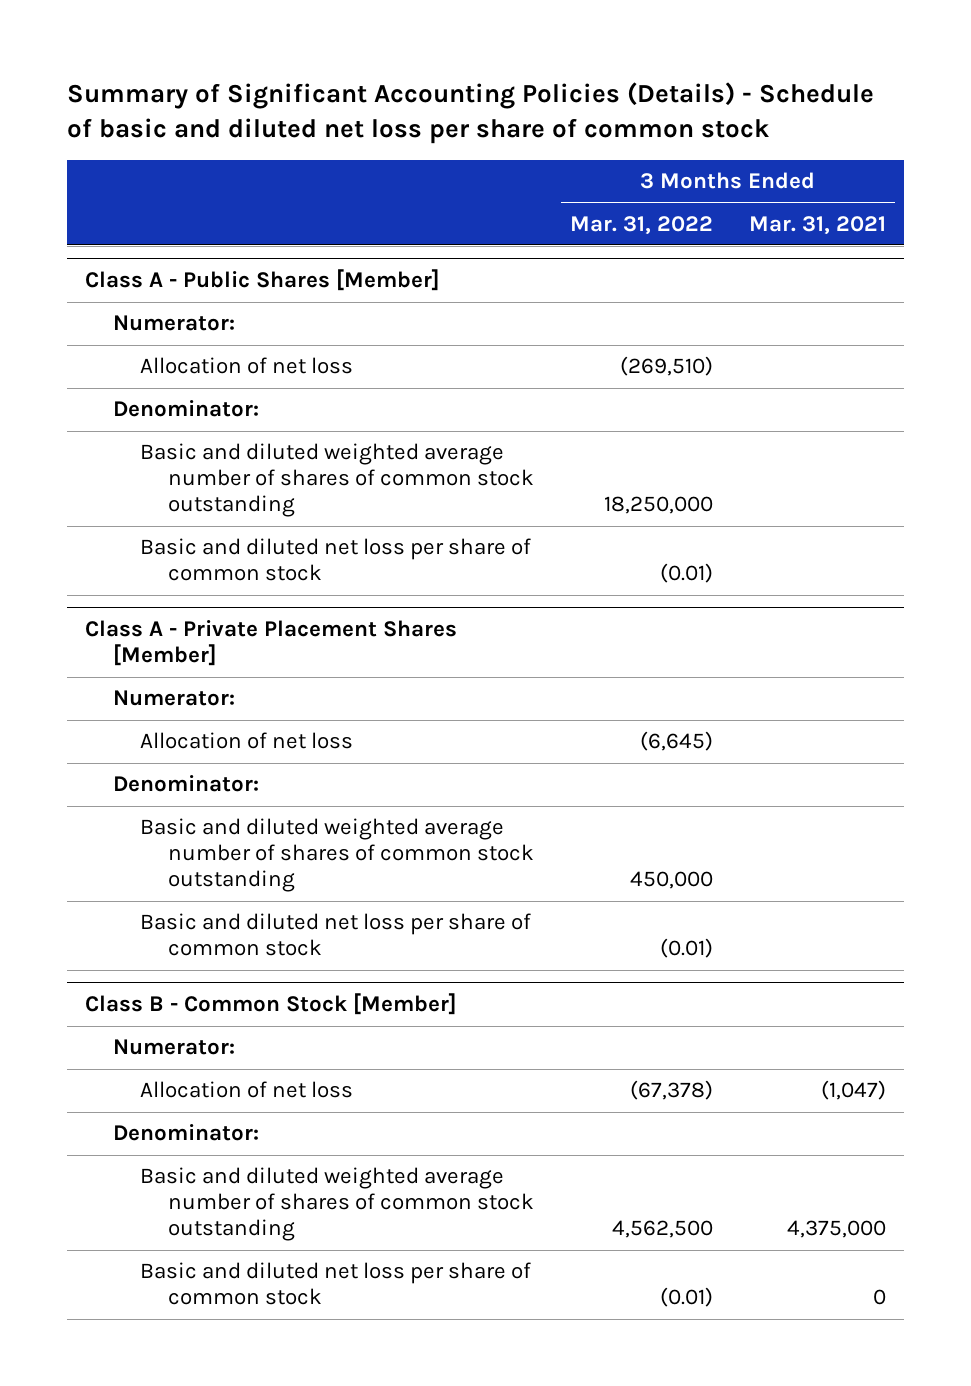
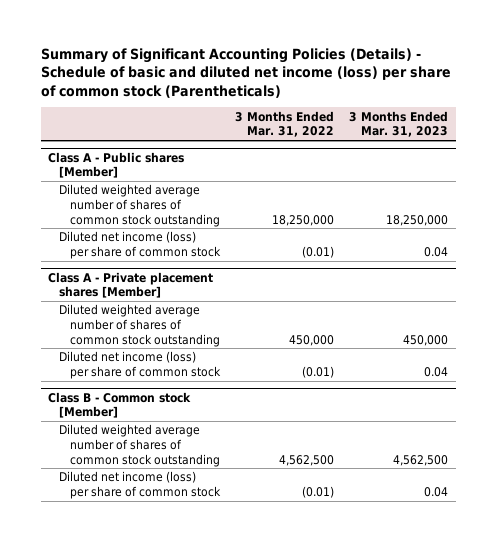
[67,82,875,145] Summary of Significant Accounting Policies (Details) - Schedule of basic and diluted net loss per share of common stock -> [40,47,451,98] Summary of Significant Accounting Policies (Details) - Schedule of basic and diluted net income (loss) per share of common stock (Parentheticals)
[748,215,886,235] Mar. 31, 2021 -> none
none -> [349,110,449,138] 3 Months Ended Mar. 31, 2023
[112,315,235,332] Numerator: -> none
[140,357,354,375] Allocation of net loss -> none
[112,400,259,418] Denominator: -> none
[112,690,235,707] Numerator: -> none
[140,732,354,750] Allocation of net loss -> none
[112,775,259,793] Denominator: -> none
[112,1039,235,1056] Numerator: -> none
[140,1081,354,1099] Allocation of net loss -> none
[112,1124,259,1142] Denominator: -> none
[85,269,441,292] Class A - Public Shares [Member] -> [48,151,185,179] Class A - Public shares [Member]
[140,443,534,518] Basic and diluted weighted average number of shares of common stock outstanding -> [59,184,221,227] Diluted weighted average number of shares of common stock outstanding
[140,538,532,582] Basic and diluted net loss per share of common stock -> [59,231,222,259] Diluted net income (loss) per share of common stock
[85,620,458,667] Class A - Private Placement Shares [Member] -> [48,271,214,299] Class A - Private placement shares [Member]
[140,818,534,893] Basic and diluted weighted average number of shares of common stock outstanding -> [59,304,221,347] Diluted weighted average number of shares of common stock outstanding
[140,913,532,957] Basic and diluted net loss per share of common stock -> [59,351,222,379] Diluted net income (loss) per share of common stock
[85,993,458,1016] Class B - Common Stock [Member] -> [48,391,192,419] Class B - Common stock [Member]
[140,1167,534,1242] Basic and diluted weighted average number of shares of common stock outstanding -> [59,424,221,467] Diluted weighted average number of shares of common stock outstanding
[140,1262,532,1306] Basic and diluted net loss per share of common stock -> [59,471,222,499] Diluted net income (loss) per share of common stock

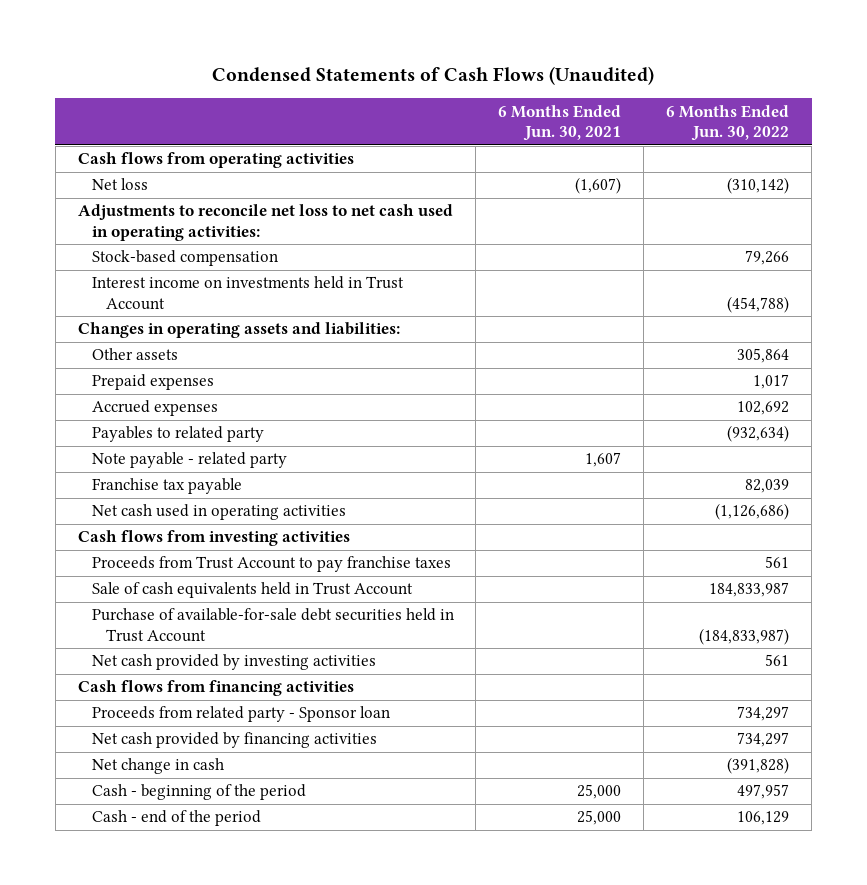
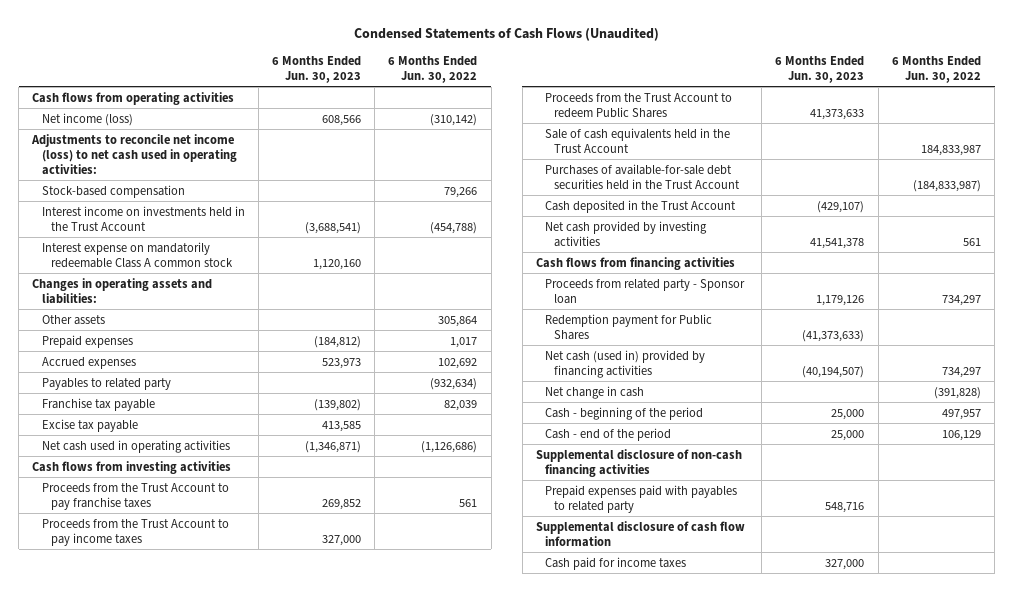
[498,104,622,142] 6 Months Ended Jun. 30, 2021 -> none
none -> [272,55,362,83] 6 Months Ended Jun. 30, 2023
[91,178,148,191] Net loss -> [41,112,133,126] Net income (loss)
[77,204,453,241] Adjustments to reconcile net loss to net cash used in operating activities: -> [31,133,237,175] Adjustments to reconcile net income (loss) to net cash used in operating activities:
[91,276,404,310] Interest income on investments held in Trust Account -> [41,205,245,231] Interest income on investments held in the Trust Account
none -> [41,241,233,268] Interest expense on mandatorily redeemable Class A common stock
[91,452,287,469] Note payable - related party -> none
none -> [41,418,138,432] Excise tax payable
[91,556,451,573] Proceeds from Trust Account to pay franchise taxes -> [41,482,229,510] Proceeds from the Trust Account to pay franchise taxes
none -> [41,518,229,546] Proceeds from the Trust Account to pay income taxes
none -> [545,92,733,118] Proceeds from the Trust Account to redeem Public Shares
[91,582,413,599] Sale of cash equivalents held in Trust Account -> [545,127,731,153] Sale of cash equivalents held in the Trust Account
[91,608,454,642] Purchase of available-for-sale debt securities held in Trust Account -> [545,163,741,190] Purchases of available-for-sale debt securities held in the Trust Account
none -> [545,199,737,213] Cash deposited in the Trust Account
none -> [545,313,713,340] Redemption payment for Public Shares
[91,732,377,749] Net cash provided by financing activities -> [545,349,706,378] Net cash (used in) provided by financing activities
none -> [535,448,742,477] Supplemental disclosure of non-cash financing activities
none -> [545,484,738,513] Prepaid expenses paid with payables to related party
none -> [535,520,745,547] Supplemental disclosure of cash flow information
none -> [545,556,687,570] Cash paid for income taxes

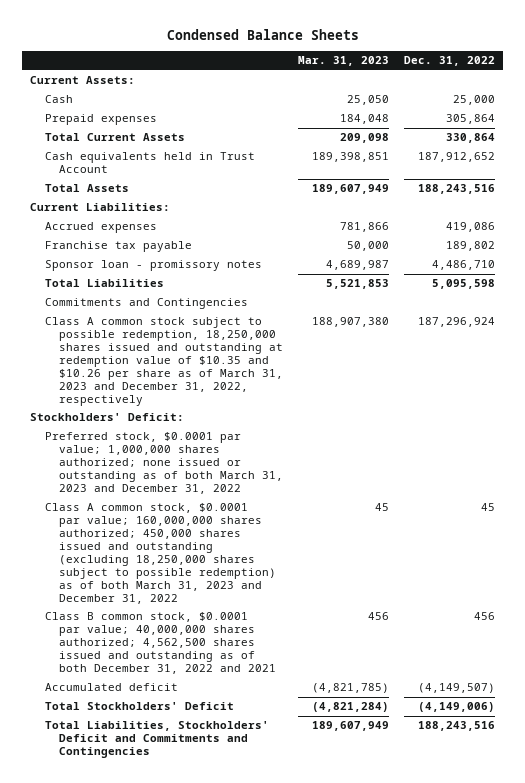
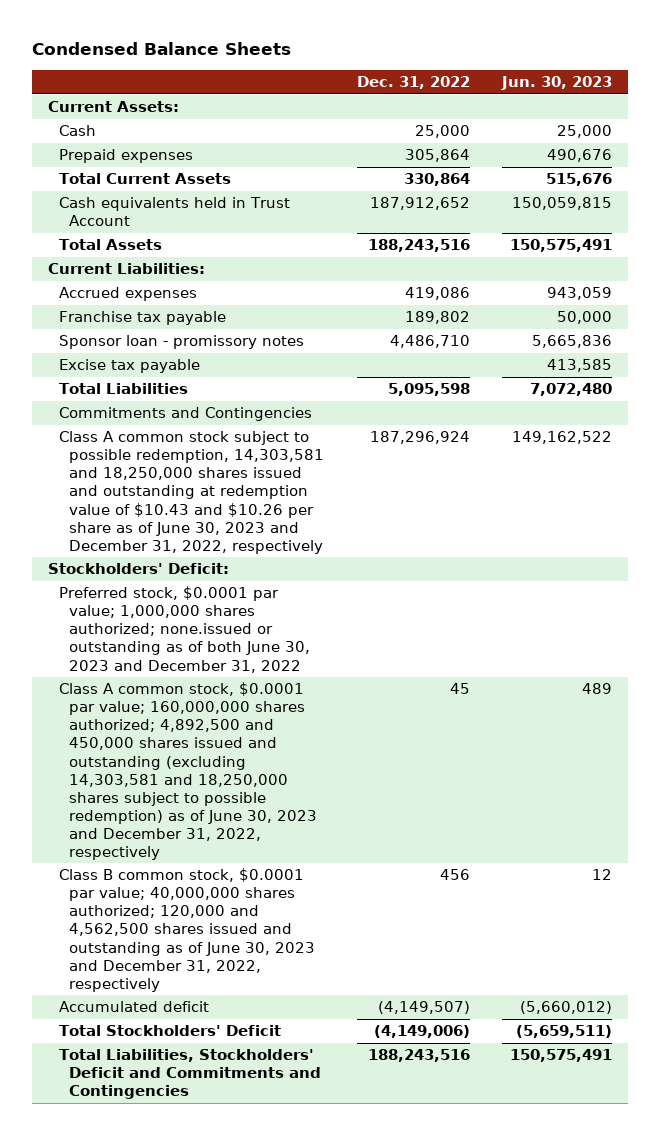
[298,56,390,67] Mar. 31, 2023 -> none
none -> [501,76,613,91] Jun. 30, 2023
none -> [58,359,200,374] Excise tax payable
[44,317,284,407] Class A common stock subject to possible redemption, 18,250,000 shares issued and outstanding at redemption value of $10.35 and $10.26 per share as of March 31, 2023 and December 31, 2022, respectively -> [58,431,325,554] Class A common stock subject to possible redemption, 14,303,581 and 18,250,000 shares issued and outstanding at redemption value of $10.43 and $10.26 per share as of June 30, 2023 and December 31, 2022, respectively
[44,432,284,495] Preferred stock, $0.0001 par value; 1,000,000 shares authorized; none issued or outstanding as of both March 31, 2023 and December 31, 2022 -> [58,586,311,673] Preferred stock, $0.0001 par value; 1,000,000 shares authorized; none.issued or outstanding as of both June 30, 2023 and December 31, 2022
[44,503,277,605] Class A common stock, $0.0001 par value; 160,000,000 shares authorized; 450,000 shares issued and outstanding (excluding 18,250,000 shares subject to possible redemption) as of both March 31, 2023 and December 31, 2022 -> [58,682,318,860] Class A common stock, $0.0001 par value; 160,000,000 shares authorized; 4,892,500 and 450,000 shares issued and outstanding (excluding 14,303,581 and 18,250,000 shares subject to possible redemption) as of June 30, 2023 and December 31, 2022, respectively
[44,612,277,675] Class B common stock, $0.0001 par value; 40,000,000 shares authorized; 4,562,500 shares issued and outstanding as of both December 31, 2022 and 2021 -> [58,868,316,992] Class B common stock, $0.0001 par value; 40,000,000 shares authorized; 120,000 and 4,562,500 shares issued and outstanding as of June 30, 2023 and December 31, 2022, respectively

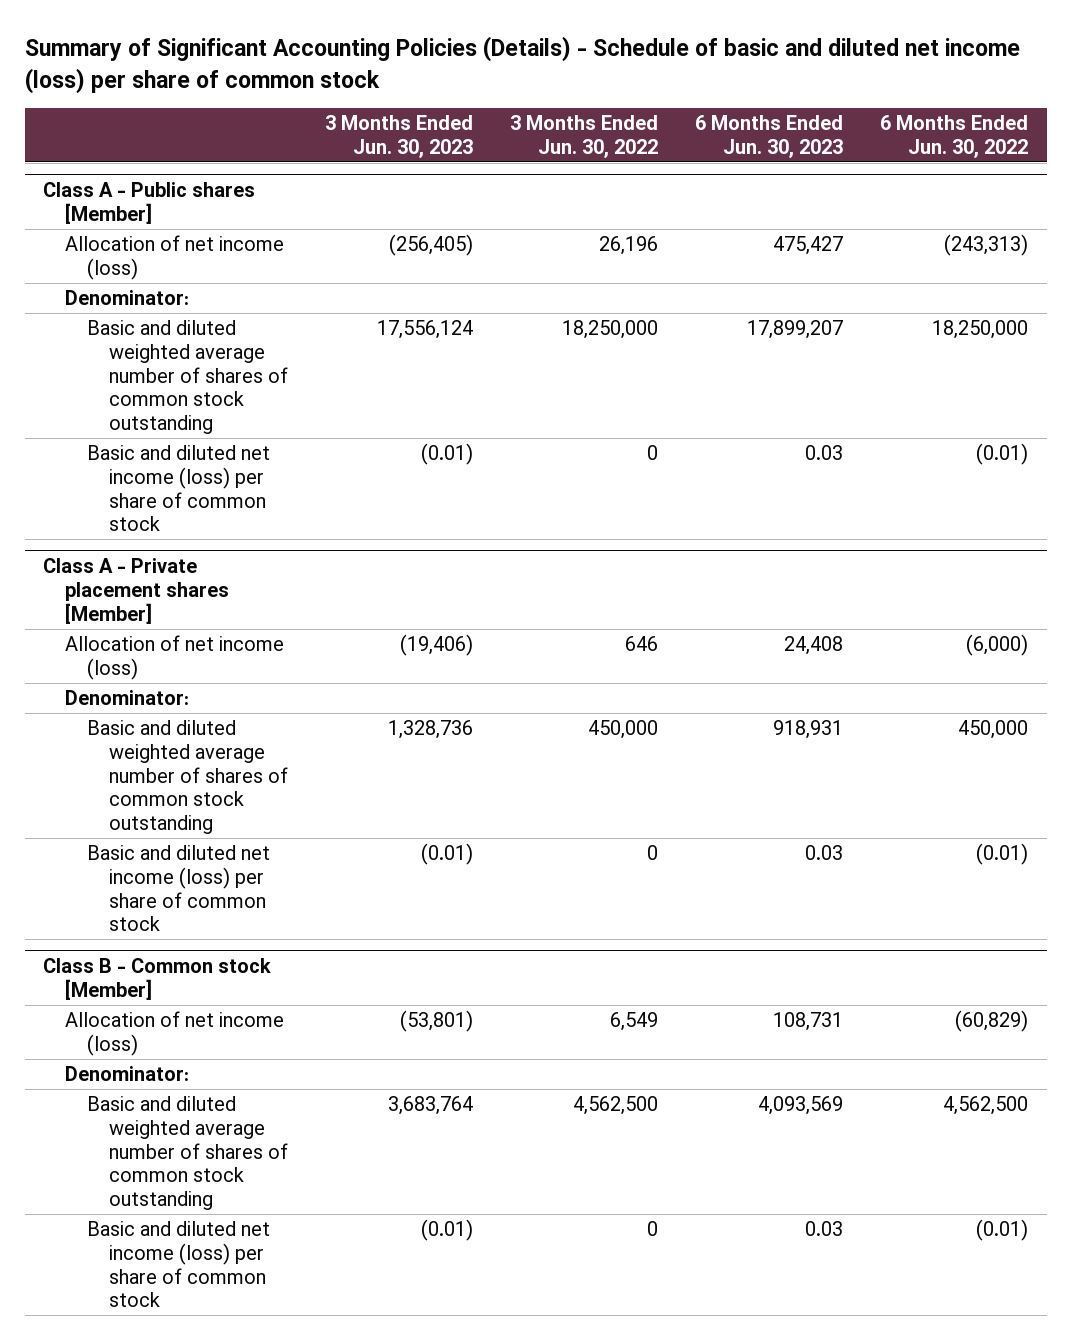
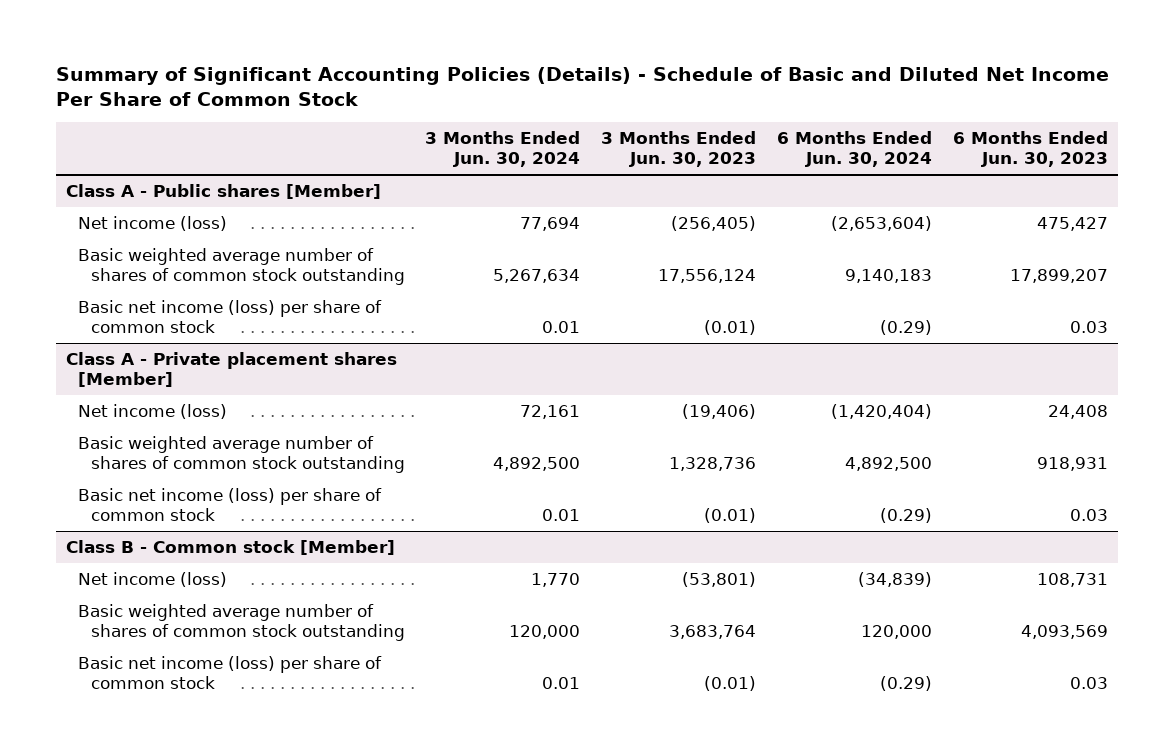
[24,36,1020,94] Summary of Significant Accounting Policies (Details) - Schedule of basic and diluted net income (loss) per share of common stock -> [55,66,1109,107] Summary of Significant Accounting Policies (Details) - Schedule of Basic and Diluted Net Income Per Share of Common Stock
[510,115,659,158] 3 Months Ended Jun. 30, 2022 -> none
[880,115,1029,158] 6 Months Ended Jun. 30, 2022 -> none
none -> [425,131,581,168] 3 Months Ended Jun. 30, 2024
none -> [776,131,932,168] 6 Months Ended Jun. 30, 2024
[65,290,190,306] Denominator: -> none
[65,235,285,281] Allocation of net income (loss) -> [78,215,228,231] Net income (loss)
[87,320,289,435] Basic and diluted weighted average number of shares of common stock outstanding -> [78,247,405,285] Basic weighted average number of shares of common stock outstanding
[87,445,271,532] Basic and diluted net income (loss) per share of common stock -> [78,299,383,333] Basic net income (loss) per share of common stock
[65,690,190,706] Denominator: -> none
[65,635,285,681] Allocation of net income (loss) -> [78,403,228,419] Net income (loss)
[87,720,289,835] Basic and diluted weighted average number of shares of common stock outstanding -> [78,435,405,473] Basic weighted average number of shares of common stock outstanding
[87,845,271,932] Basic and diluted net income (loss) per share of common stock -> [78,487,383,521] Basic net income (loss) per share of common stock
[65,1066,190,1082] Denominator: -> none
[65,1011,285,1057] Allocation of net income (loss) -> [78,571,228,587] Net income (loss)
[87,1096,289,1211] Basic and diluted weighted average number of shares of common stock outstanding -> [78,603,405,641] Basic weighted average number of shares of common stock outstanding
[87,1221,271,1308] Basic and diluted net income (loss) per share of common stock -> [78,655,383,689] Basic net income (loss) per share of common stock

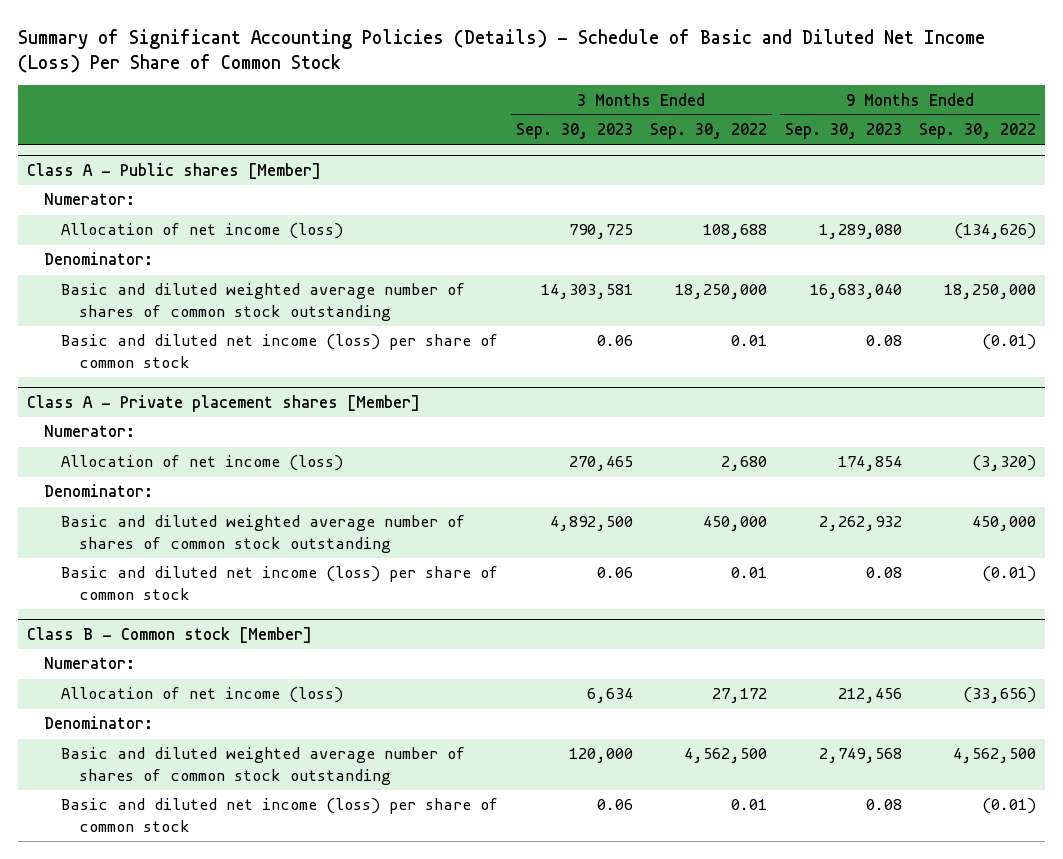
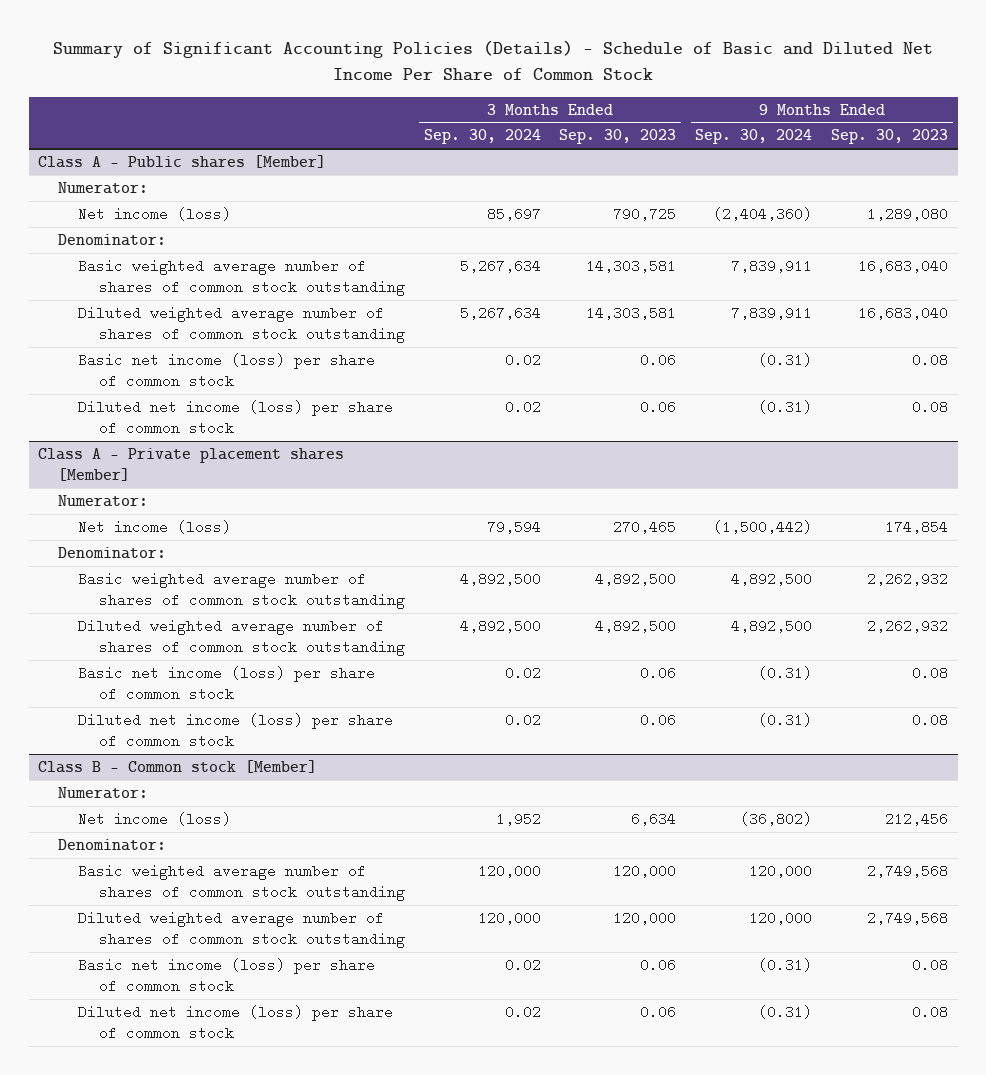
[18,28,986,73] Summary of Significant Accounting Policies (Details) - Schedule of Basic and Diluted Net Income (Loss) Per Share of Common Stock -> [53,40,934,81] Summary of Significant Accounting Policies (Details) - Schedule of Basic and Diluted Net Income Per Share of Common Stock
[650,123,768,140] Sep. 30, 2022 -> none
[918,123,1036,140] Sep. 30, 2022 -> none
none -> [423,129,541,145] Sep. 30, 2024
none -> [695,129,813,145] Sep. 30, 2024
[61,223,344,240] Allocation of net income (loss) -> [78,207,232,222] Net income (loss)
[61,283,466,321] Basic and diluted weighted average number of shares of common stock outstanding -> [78,259,405,296] Basic weighted average number of shares of common stock outstanding
none -> [78,306,405,343] Diluted weighted average number of shares of common stock outstanding
[61,334,499,368] Basic and diluted net income (loss) per share of common stock -> [78,353,376,388] Basic net income (loss) per share of common stock
none -> [78,400,394,435] Diluted net income (loss) per share of common stock
[61,455,344,472] Allocation of net income (loss) -> [78,520,232,535] Net income (loss)
[61,515,466,553] Basic and diluted weighted average number of shares of common stock outstanding -> [78,572,405,609] Basic weighted average number of shares of common stock outstanding
none -> [78,619,405,656] Diluted weighted average number of shares of common stock outstanding
[61,566,499,600] Basic and diluted net income (loss) per share of common stock -> [78,666,376,701] Basic net income (loss) per share of common stock
none -> [78,713,394,748] Diluted net income (loss) per share of common stock
[61,687,344,704] Allocation of net income (loss) -> [78,812,232,827] Net income (loss)
[61,747,466,785] Basic and diluted weighted average number of shares of common stock outstanding -> [78,864,405,901] Basic weighted average number of shares of common stock outstanding
none -> [78,911,405,948] Diluted weighted average number of shares of common stock outstanding
[61,798,499,832] Basic and diluted net income (loss) per share of common stock -> [78,958,376,993] Basic net income (loss) per share of common stock
none -> [78,1005,394,1040] Diluted net income (loss) per share of common stock

